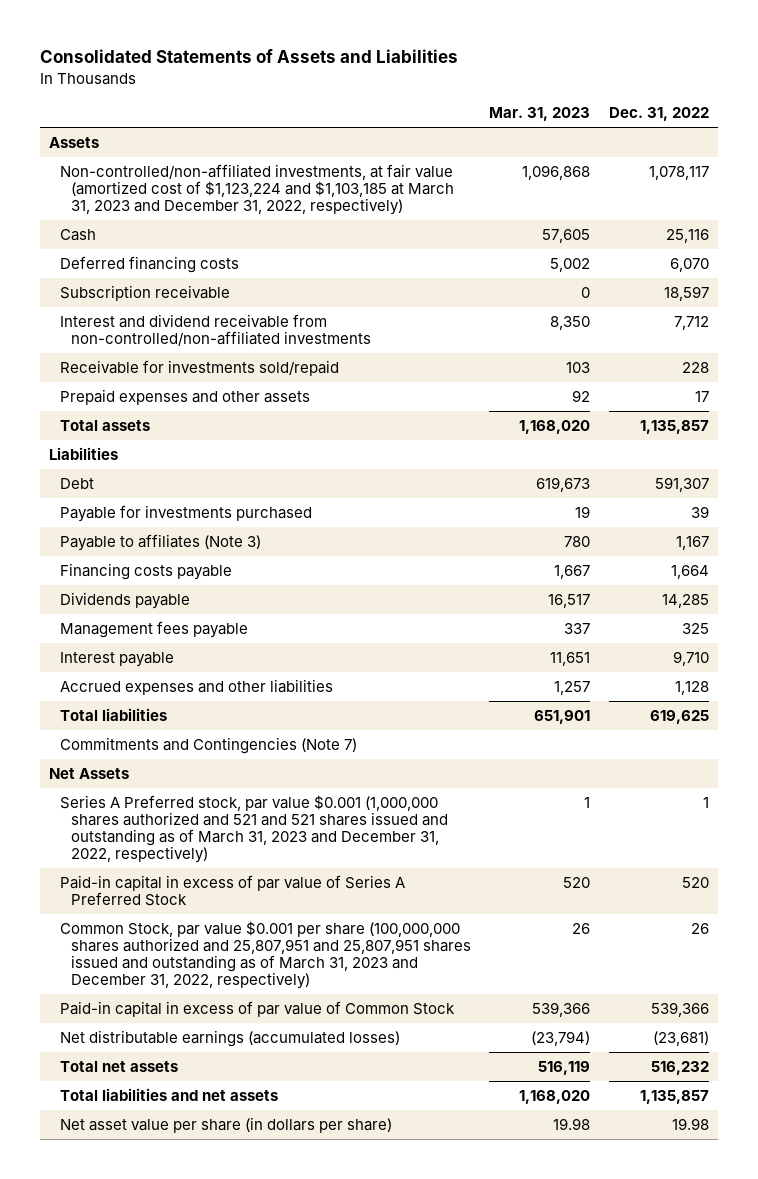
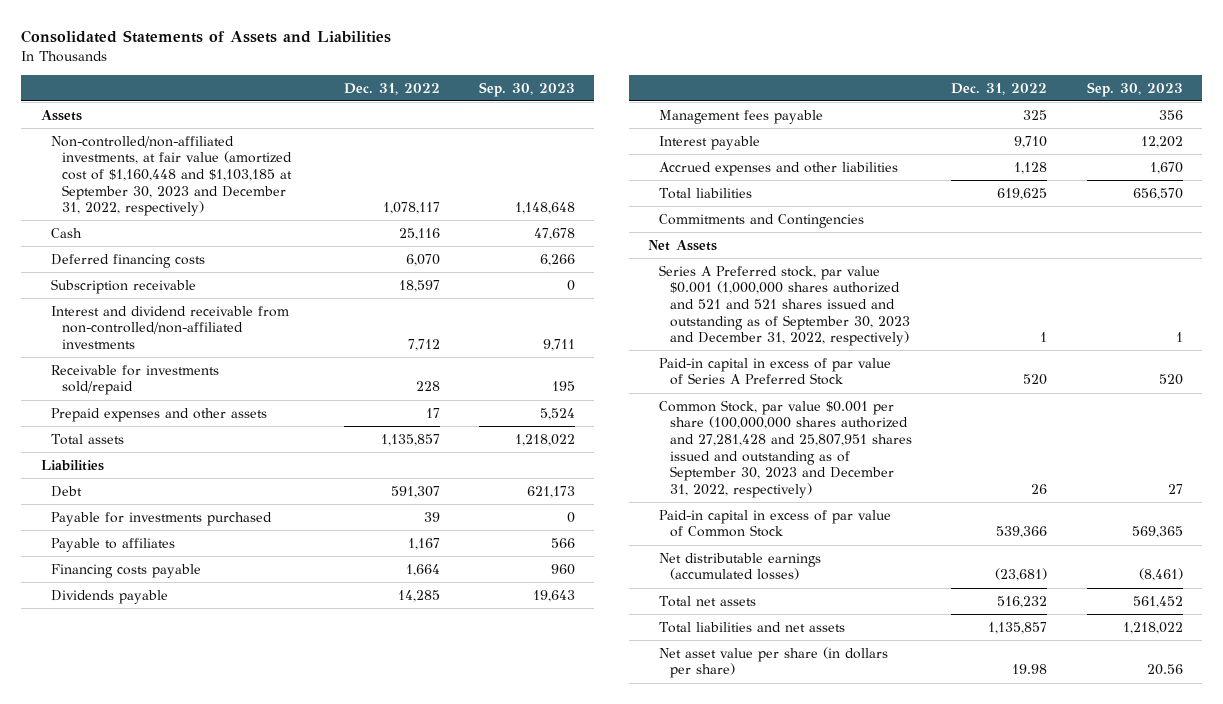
[489,107,591,122] Mar. 31, 2023 -> none
none -> [478,81,575,97] Sep. 30, 2023
[60,163,455,216] Non-controlled/non-affiliated investments, at fair value (amortized cost of $1,123,224 and $1,103,185 at March 31, 2023 and December 31, 2022, respectively) -> [51,135,293,217] Non-controlled/non-affiliated investments, at fair value (amortized cost of $1,160,448 and $1,103,185 at September 30, 2023 and December 31, 2022, respectively)
[60,533,262,551] Payable to affiliates (Note 3) -> [51,537,176,552] Payable to affiliates
[60,736,358,754] Commitments and Contingencies (Note 7) -> [659,213,865,228] Commitments and Contingencies
[60,794,449,864] Series A Preferred stock, par value $0.001 (1,000,000 shares authorized and 521 and 521 shares issued and outstanding as of March 31, 2023 and December 31, 2022, respectively) -> [659,264,911,347] Series A Preferred stock, par value $0.001 (1,000,000 shares authorized and 521 and 521 shares issued and outstanding as of September 30, 2023 and December 31, 2022, respectively)
[60,920,472,990] Common Stock, par value $0.001 per share (100,000,000 shares authorized and 25,807,951 and 25,807,951 shares issued and outstanding as of March 31, 2023 and December 31, 2022, respectively) -> [659,399,913,498] Common Stock, par value $0.001 per share (100,000,000 shares authorized and 27,281,428 and 25,807,951 shares issued and outstanding as of September 30, 2023 and December 31, 2022, respectively)

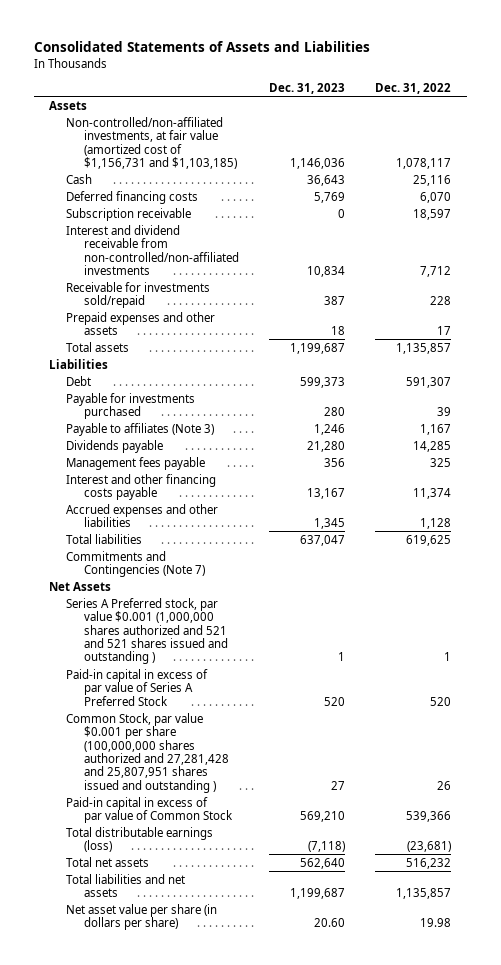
[478,81,575,97] Sep. 30, 2023 -> none
none -> [268,82,345,94] Dec. 31, 2023
[51,135,293,217] Non-controlled/non-affiliated investments, at fair value (amortized cost of $1,160,448 and $1,103,185 at September 30, 2023 and December 31, 2022, respectively) -> [66,116,237,169] Non-controlled/non-affiliated investments, at fair value (amortized cost of $1,156,731 and $1,103,185)
[51,563,202,578] Financing costs payable -> none
[51,537,176,552] Payable to affiliates -> [66,422,215,436] Payable to affiliates (Note 3)
[659,135,761,150] Interest payable -> [66,473,217,501] Interest and other financing costs payable
[1014,135,1048,148] 9,710 -> [413,488,452,500] 11,374
[659,213,865,228] Commitments and Contingencies -> [66,550,205,578] Commitments and Contingencies (Note 7)
[659,264,911,347] Series A Preferred stock, par value $0.001 (1,000,000 shares authorized and 521 and 521 shares issued and outstanding as of September 30, 2023 and December 31, 2022, respectively) -> [66,597,228,665] Series A Preferred stock, par value $0.001 (1,000,000 shares authorized and 521 and 521 shares issued and outstanding )
[659,399,913,498] Common Stock, par value $0.001 per share (100,000,000 shares authorized and 27,281,428 and 25,807,951 shares issued and outstanding as of September 30, 2023 and December 31, 2022, respectively) -> [66,712,229,793] Common Stock, par value $0.001 per share (100,000,000 shares authorized and 27,281,428 and 25,807,951 shares issued and outstanding )
[659,552,822,581] Net distributable earnings (accumulated losses) -> [66,826,214,853] Total distributable earnings (loss)

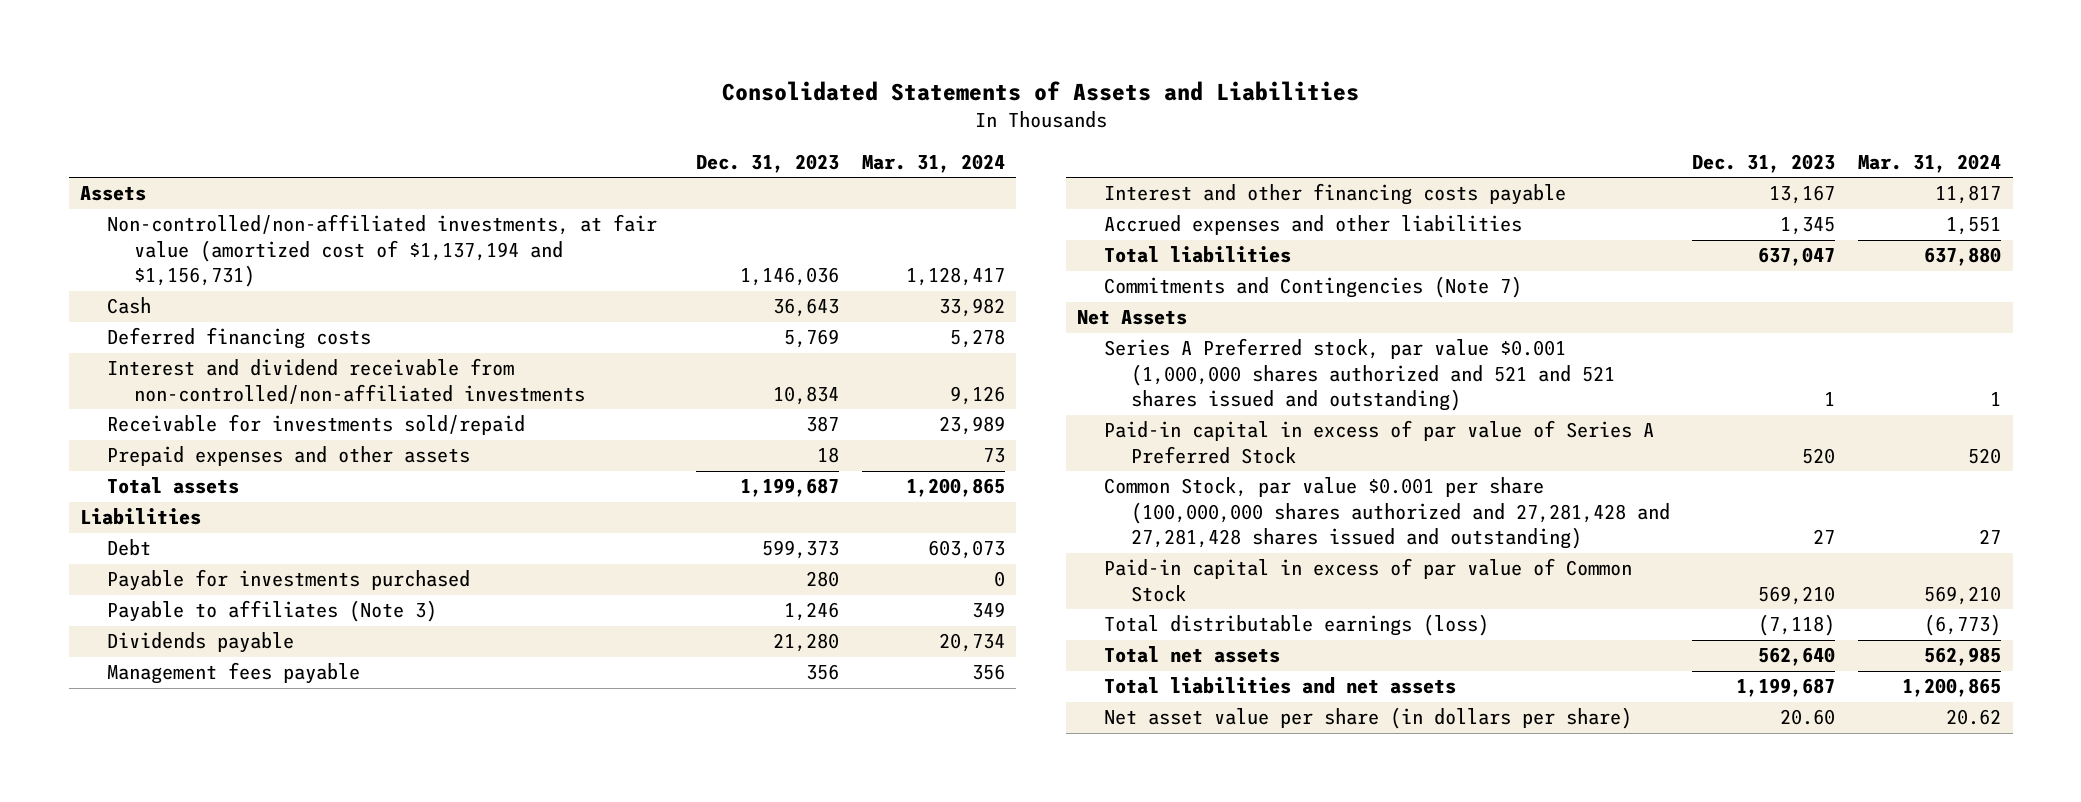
[375,82,452,94] Dec. 31, 2022 -> none
none -> [861,153,1005,173] Mar. 31, 2024
[66,116,237,169] Non-controlled/non-affiliated investments, at fair value (amortized cost of $1,156,731 and $1,103,185) -> [107,214,658,288] Non-controlled/non-affiliated investments, at fair value (amortized cost of $1,137,194 and $1,156,731)
[66,207,192,221] Subscription receivable -> none
[66,597,228,665] Series A Preferred stock, par value $0.001 (1,000,000 shares authorized and 521 and 521 shares issued and outstanding ) -> [1103,338,1615,412] Series A Preferred stock, par value $0.001 (1,000,000 shares authorized and 521 and 521 shares issued and outstanding)
[66,712,229,793] Common Stock, par value $0.001 per share (100,000,000 shares authorized and 27,281,428 and 25,807,951 shares issued and outstanding ) -> [1103,477,1670,550] Common Stock, par value $0.001 per share (100,000,000 shares authorized and 27,281,428 and 27,281,428 shares issued and outstanding)

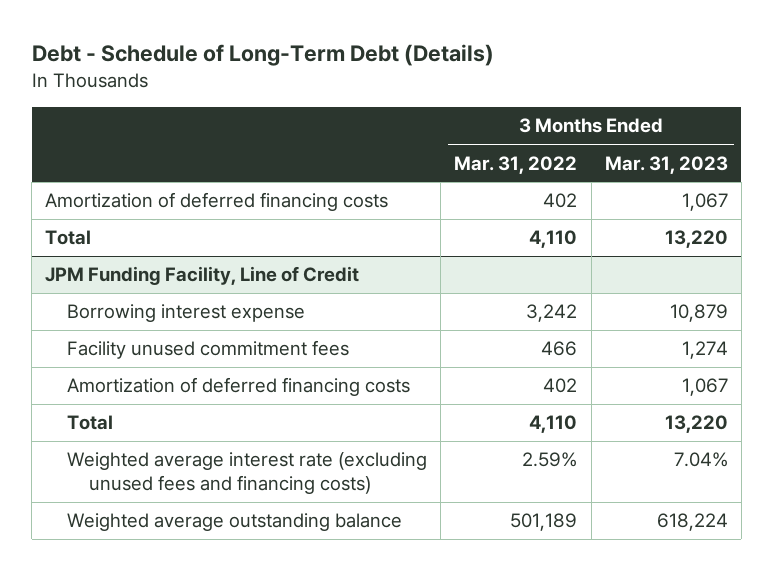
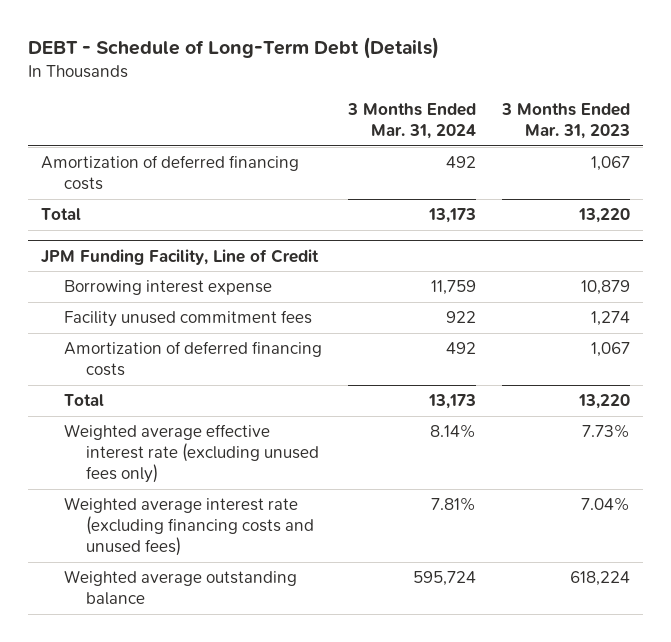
[31,44,494,67] Debt - Schedule of Long-Term Debt (Details) -> [28,37,440,60] DEBT - Schedule of Long-Term Debt (Details)
[454,155,578,174] Mar. 31, 2022 -> none
none -> [346,103,476,140] 3 Months Ended Mar. 31, 2024
none -> [63,424,320,484] Weighted average effective interest rate (excluding unused fees only)
[67,452,428,495] Weighted average interest rate (excluding unused fees and financing costs) -> [63,497,315,557] Weighted average interest rate (excluding financing costs and unused fees)

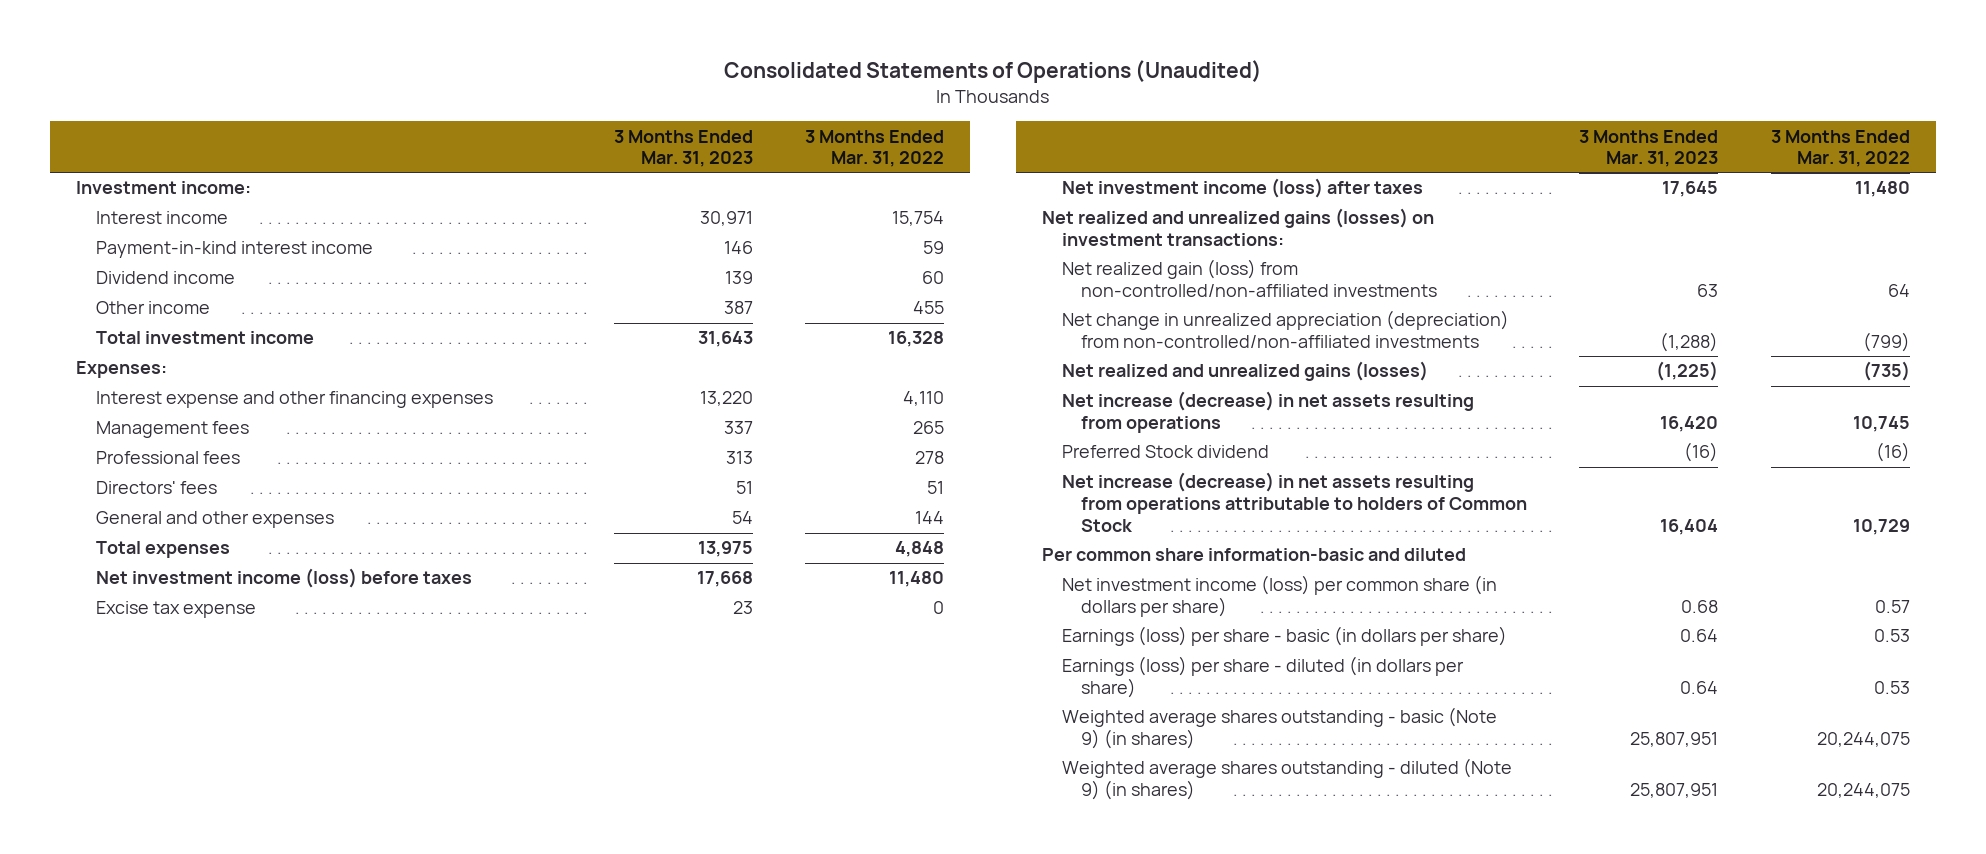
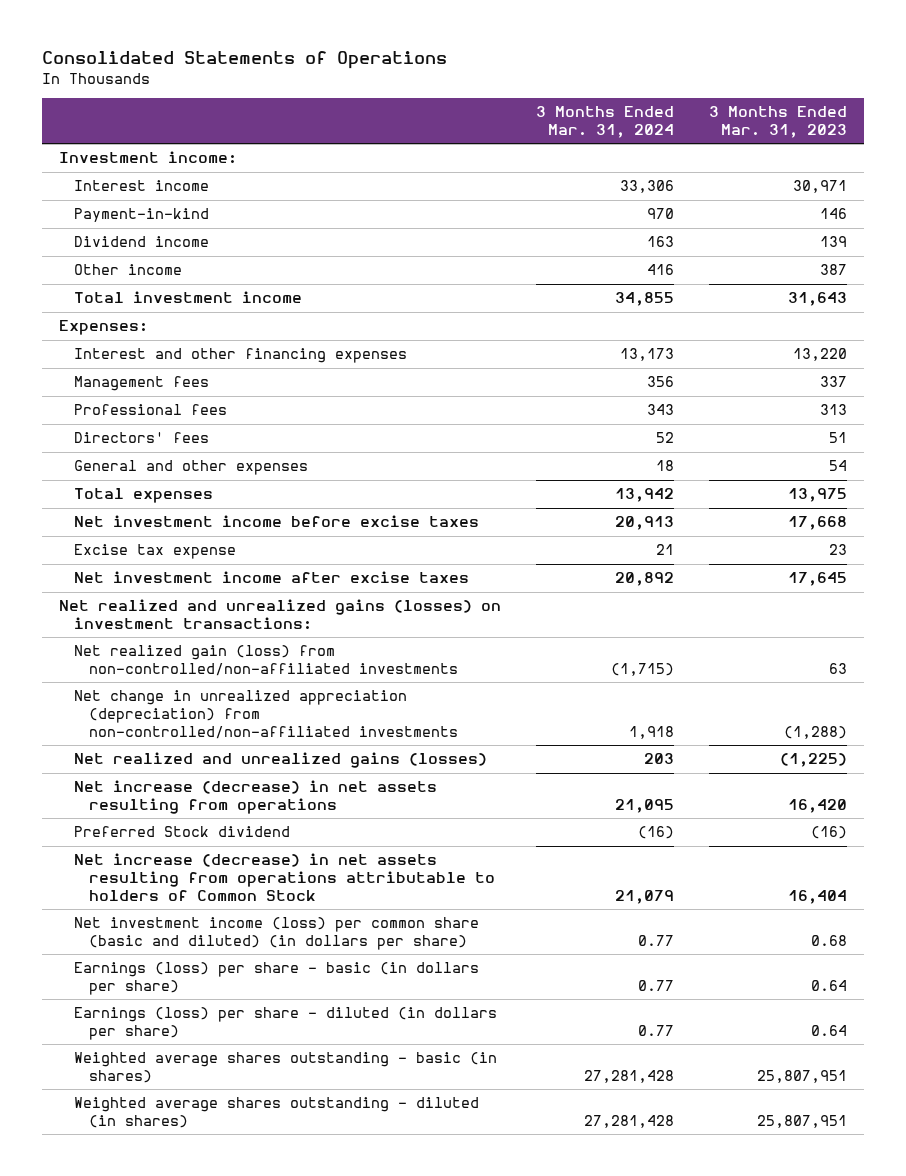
[724,60,1263,84] Consolidated Statements of Operations (Unaudited) -> [42,51,448,70] Consolidated Statements of Operations
[805,129,945,168] 3 Months Ended Mar. 31, 2022 -> none
none -> [536,106,675,138] 3 Months Ended Mar. 31, 2024
[95,241,373,259] Payment-in-kind interest income -> [74,208,210,223] Payment-in-kind
[95,391,493,409] Interest expense and other financing expenses -> [74,348,408,364] Interest and other financing expenses
[95,568,472,589] Net investment income (loss) before taxes -> [74,515,480,528] Net investment income before excise taxes
[1061,178,1423,199] Net investment income (loss) after taxes -> [74,571,470,584] Net investment income after excise taxes
[1041,548,1466,562] Per common share information-basic and diluted -> none
[1061,575,1497,618] Net investment income (loss) per common share (in dollars per share) -> [74,917,480,951] Net investment income (loss) per common share (basic and diluted) (in dollars per share)
[1061,707,1497,750] Weighted average shares outstanding - basic (Note 9) (in shares) -> [74,1052,498,1084] Weighted average shares outstanding - basic (in shares)
[1061,758,1512,801] Weighted average shares outstanding - diluted (Note 9) (in shares) -> [74,1097,480,1129] Weighted average shares outstanding - diluted (in shares)

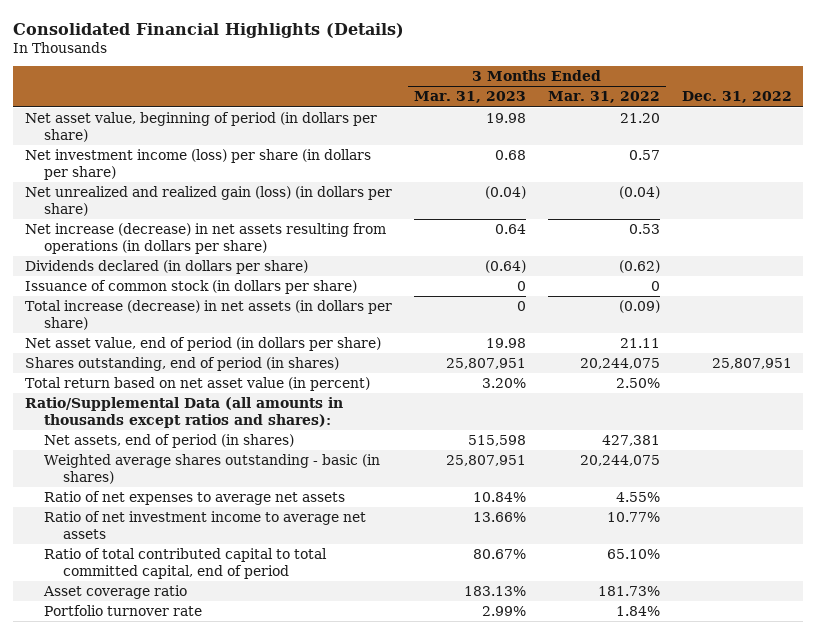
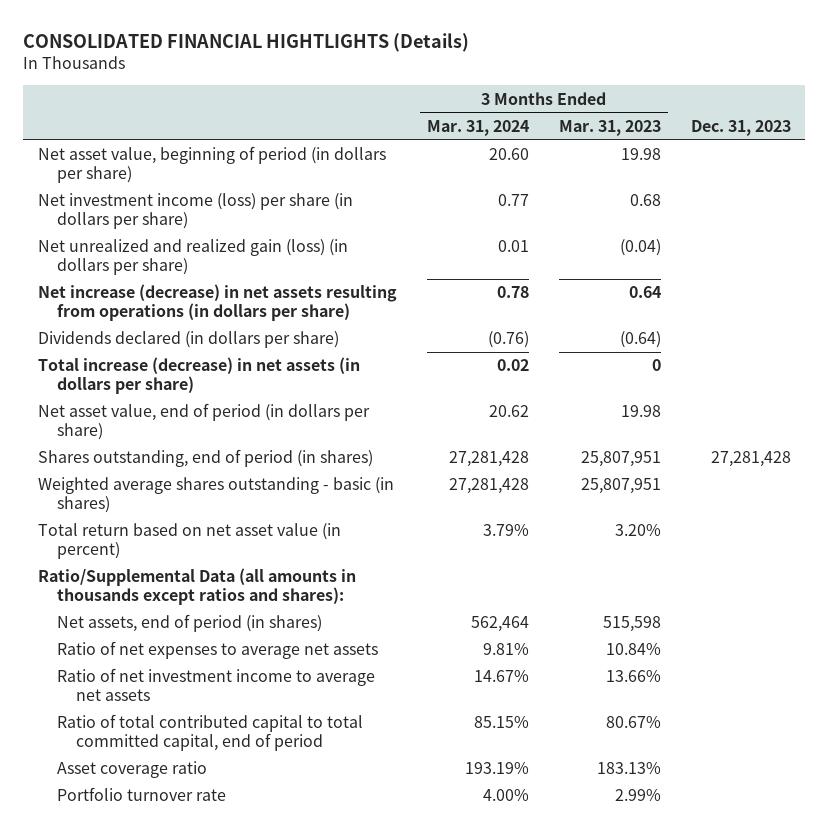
[13,22,405,38] Consolidated Financial Highlights (Details) -> [23,33,470,53] CONSOLIDATED FINANCIAL HIGHTLIGHTS (Details)
[548,91,661,104] Mar. 31, 2022 -> none
[682,91,793,104] Dec. 31, 2022 -> none
none -> [427,119,530,136] Mar. 31, 2024
none -> [690,119,791,136] Dec. 31, 2023
[24,279,357,294] Issuance of common stock (in dollars per share) -> none
[43,453,380,484] Weighted average shares outstanding - basic (in shares) -> [38,477,395,513] Weighted average shares outstanding - basic (in shares)

